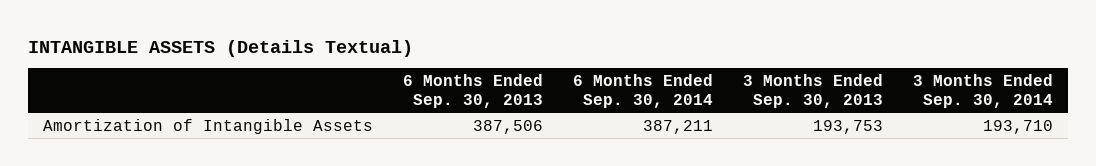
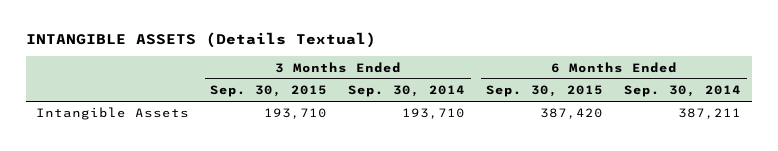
[402,74,543,108] 6 Months Ended Sep. 30, 2013 -> none
[743,74,884,108] 3 Months Ended Sep. 30, 2013 -> none
none -> [210,85,328,98] Sep. 30, 2015
none -> [486,85,604,98] Sep. 30, 2015
[42,118,373,134] Amortization of Intangible Assets -> [36,107,190,121] Intangible Assets

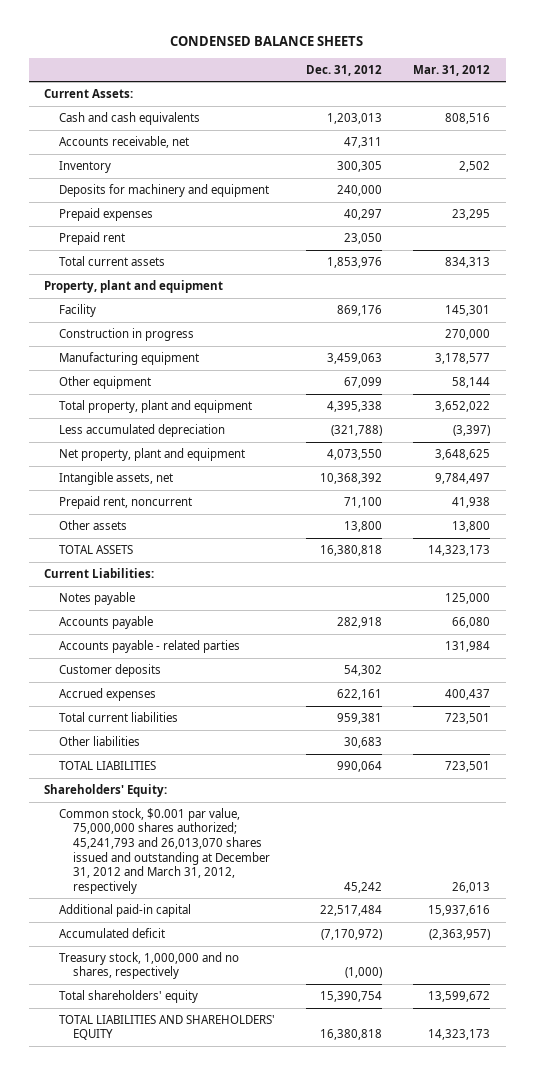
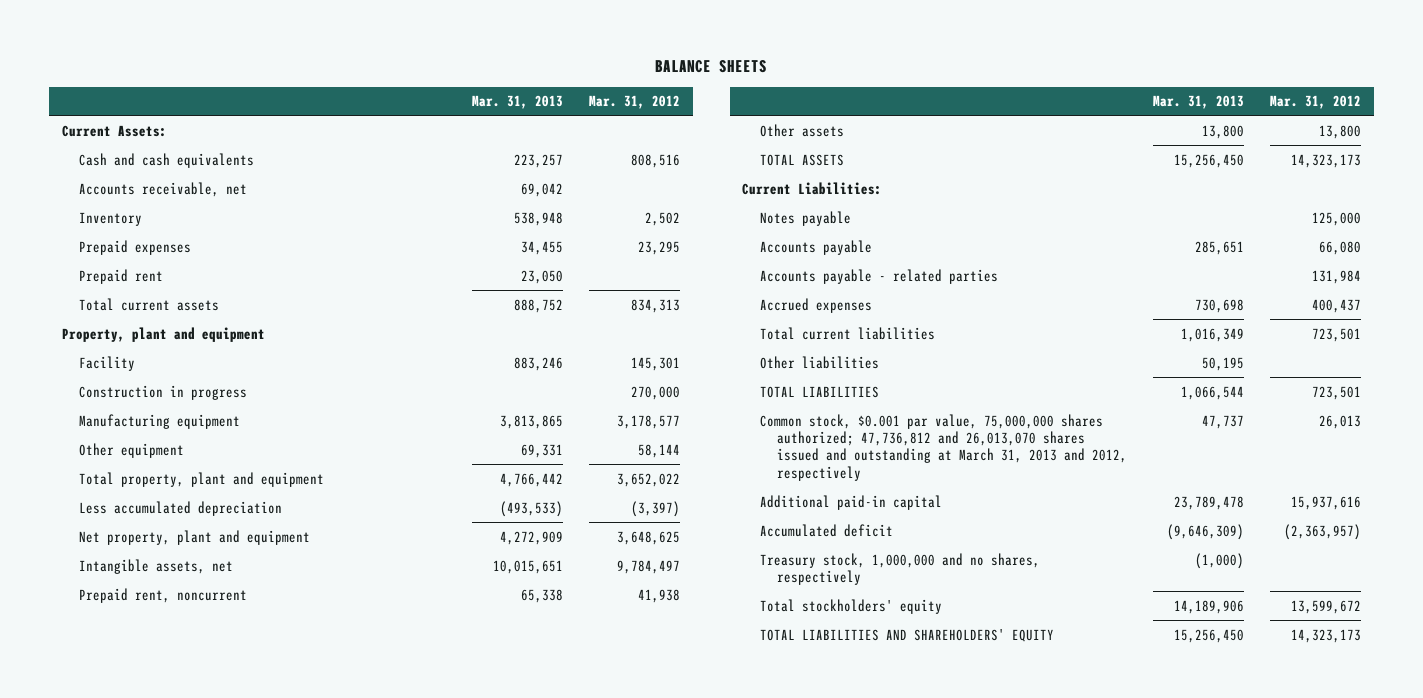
[170,36,364,47] CONDENSED BALANCE SHEETS -> [655,59,768,73] BALANCE SHEETS
[305,64,382,76] Dec. 31, 2012 -> none
none -> [472,95,564,110] Mar. 31, 2013
[58,183,269,197] Deposits for machinery and equipment -> none
[58,663,161,677] Customer deposits -> none
[44,783,168,797] Shareholders' Equity: -> none
[58,807,270,894] Common stock, $0.001 par value, 75,000,000 shares authorized; 45,241,793 and 26,013,070 shares issued and outstanding at December 31, 2012 and March 31, 2012, respectively -> [759,413,1128,481] Common stock, $0.001 par value, 75,000,000 shares authorized; 47,736,812 and 26,013,070 shares issued and outstanding at March 31, 2013 and 2012, respectively
[58,989,198,1003] Total shareholders' equity -> [759,598,942,614] Total stockholders' equity

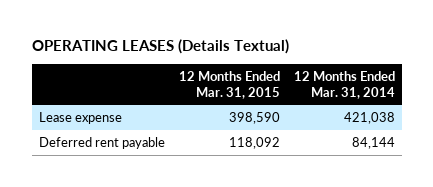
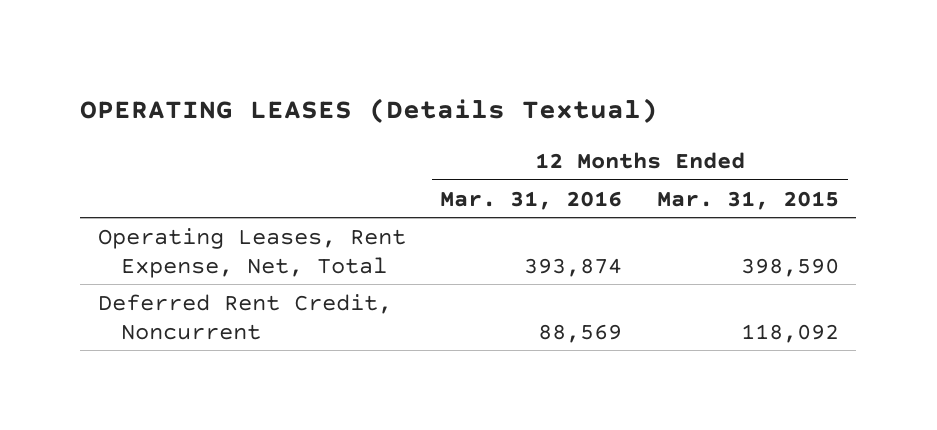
[293,71,395,99] 12 Months Ended Mar. 31, 2014 -> none
none -> [440,190,623,210] Mar. 31, 2016
[38,112,122,125] Lease expense -> [97,227,406,278] Operating Leases, Rent Expense, Net, Total
[38,137,165,150] Deferred rent payable -> [97,293,392,340] Deferred Rent Credit, Noncurrent

